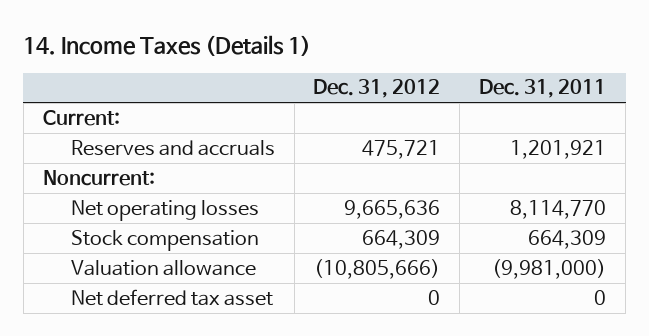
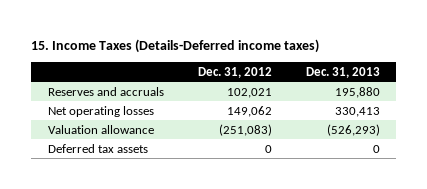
[23,35,312,57] 14. Income Taxes (Details 1) -> [30,39,319,54] 15. Income Taxes (Details-Deferred income taxes)
[479,79,607,99] Dec. 31, 2011 -> none
none -> [305,66,380,78] Dec. 31, 2013
[42,109,120,126] Current: -> none
[42,169,155,186] Noncurrent: -> none
[70,229,259,251] Stock compensation -> none
[362,139,441,159] 475,721 -> [226,87,272,98] 102,021
[344,199,441,219] 9,665,636 -> [226,105,272,117] 149,062
[314,258,441,279] (10,805,666) -> [218,123,272,136] (251,083)
[70,288,273,306] Net deferred tax asset -> [47,143,148,153] Deferred tax assets

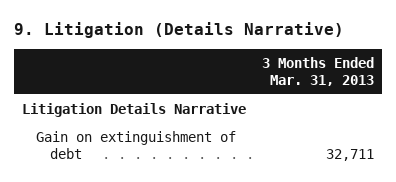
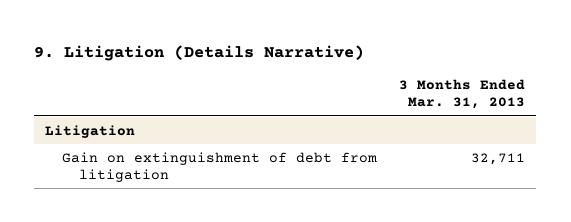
[22,102,247,117] Litigation Details Narrative -> none
none -> [45,124,136,138] Litigation
[35,130,236,159] Gain on extinguishment of debt -> [62,151,378,182] Gain on extinguishment of debt from litigation

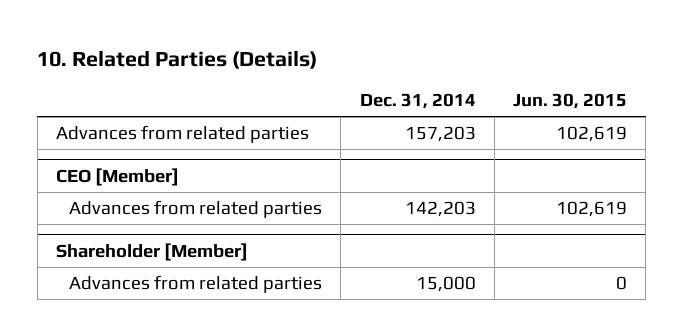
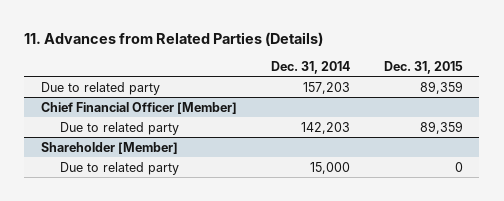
[37,49,318,69] 10. Related Parties (Details) -> [24,31,324,46] 11. Advances from Related Parties (Details)
[513,93,628,110] Jun. 30, 2015 -> none
none -> [383,60,463,74] Dec. 31, 2015
[55,167,179,186] CEO [Member] -> none
[55,125,309,144] Advances from related parties -> [41,81,161,95] Due to related party
none -> [41,101,238,114] Chief Financial Officer [Member]
[69,200,323,219] Advances from related parties -> [60,121,180,135] Due to related party
[69,275,323,294] Advances from related parties -> [60,161,180,175] Due to related party

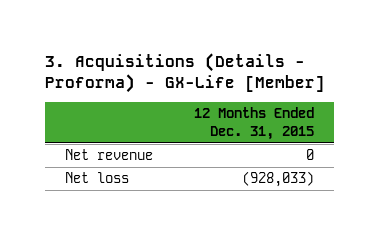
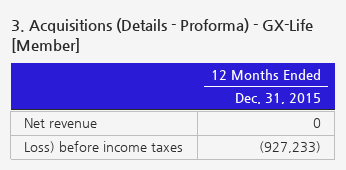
[65,172,130,184] Net loss -> [24,141,184,154] Loss) before income taxes
[241,171,314,188] (928,033) -> [259,141,322,154] (927,233)

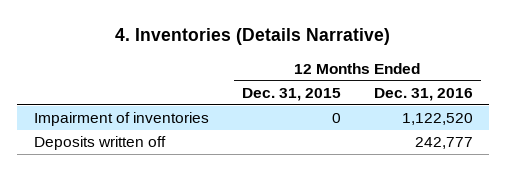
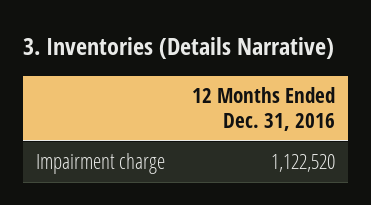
[115,28,391,46] 4. Inventories (Details Narrative) -> [23,37,335,60] 3. Inventories (Details Narrative)
[241,87,341,101] Dec. 31, 2015 -> none
[33,136,166,151] Deposits written off -> none
[33,112,209,127] Impairment of inventories -> [36,153,166,175] Impairment charge

